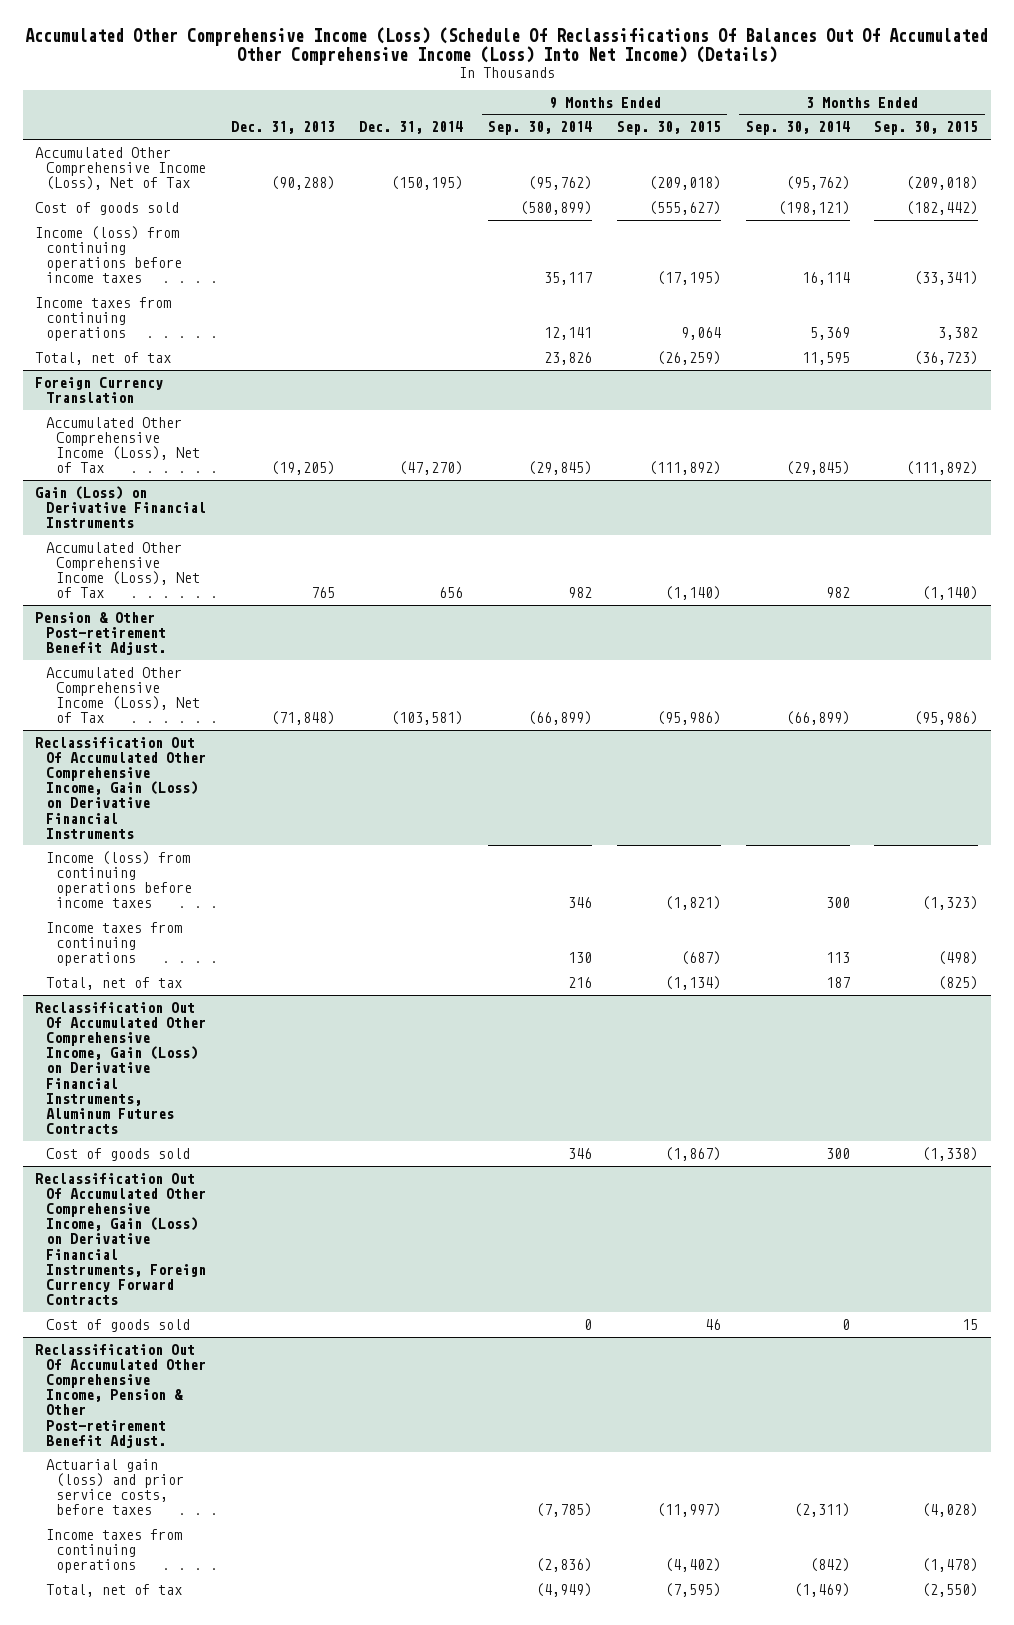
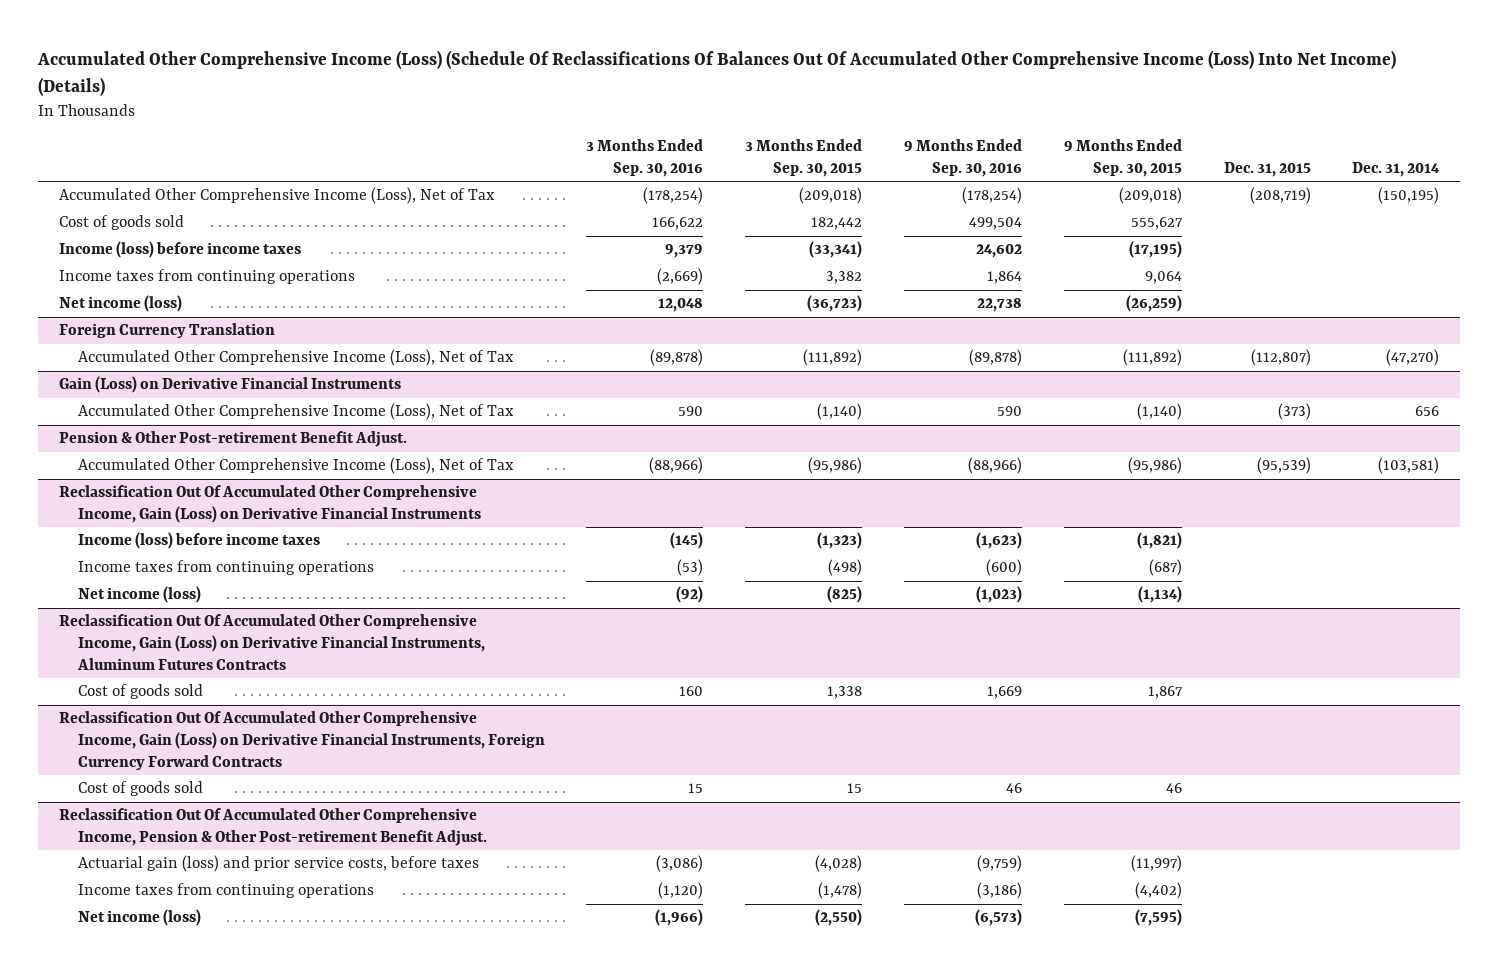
[230,121,335,135] Dec. 31, 2013 -> none
[488,121,593,136] Sep. 30, 2014 -> none
[745,121,850,136] Sep. 30, 2014 -> none
none -> [586,139,704,177] 3 Months Ended Sep. 30, 2016
none -> [903,139,1022,177] 9 Months Ended Sep. 30, 2016
none -> [1223,161,1311,177] Dec. 31, 2015
[648,200,721,215] (555,627) -> [1130,217,1183,231] 555,627
[906,200,979,215] (182,442) -> [811,217,863,231] 182,442
[35,225,182,284] Income (loss) from continuing operations before income taxes -> [59,241,302,259] Income (loss) before income taxes
[35,351,172,365] Total, net of tax -> [59,295,183,313] Net income (loss)
[45,850,193,909] Income (loss) from continuing operations before income taxes -> [77,532,320,550] Income (loss) before income taxes
[45,976,182,990] Total, net of tax -> [77,586,201,604] Net income (loss)
[664,1146,721,1161] (1,867) -> [1147,686,1183,700] 1,867
[922,1146,979,1161] (1,338) -> [827,686,863,700] 1,338
[45,1583,182,1597] Total, net of tax -> [77,909,201,927] Net income (loss)

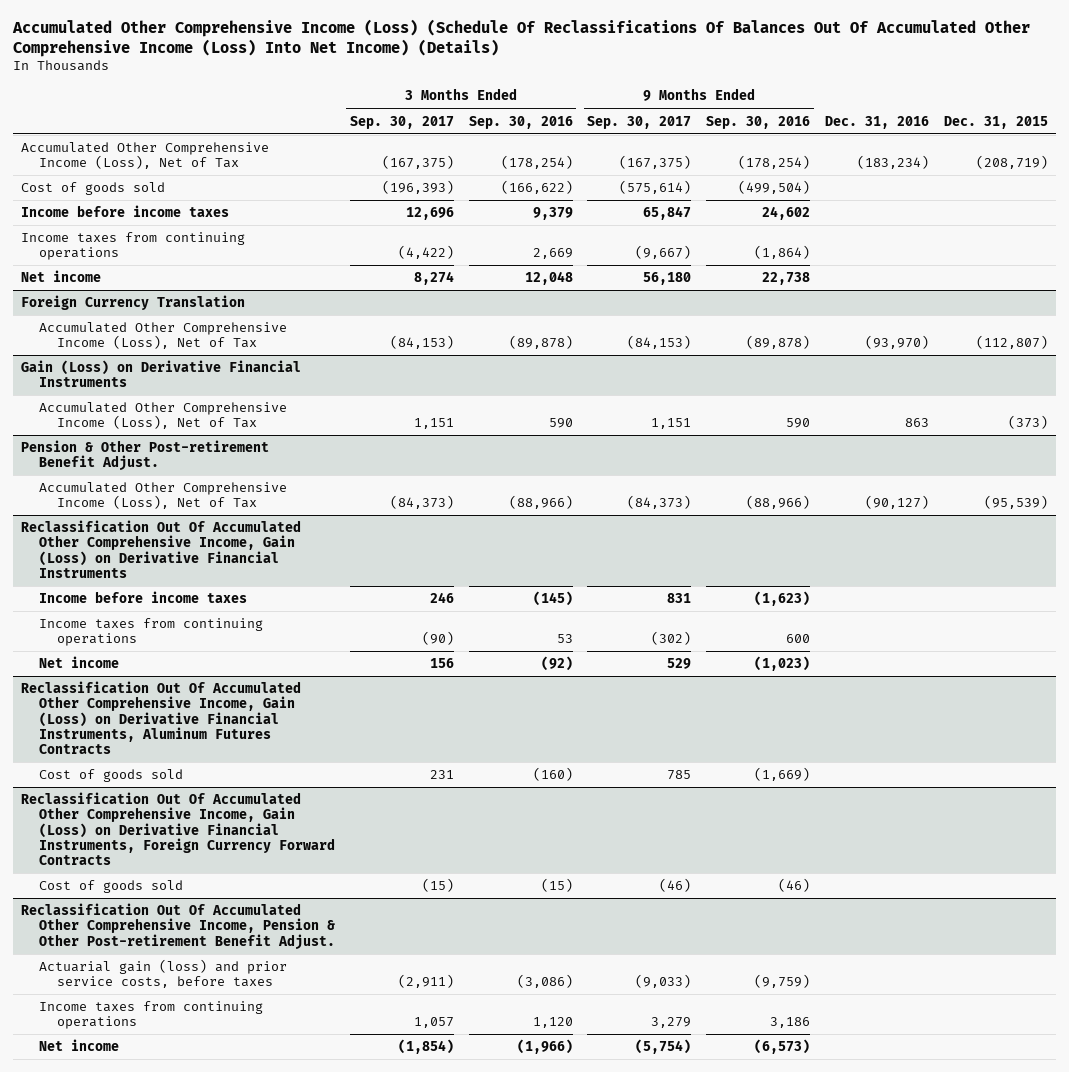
[745,139,863,177] 3 Months Ended Sep. 30, 2015 -> none
[1063,139,1182,177] 9 Months Ended Sep. 30, 2015 -> none
[1352,161,1441,177] Dec. 31, 2014 -> none
none -> [349,115,454,129] Sep. 30, 2017
none -> [587,115,692,129] Sep. 30, 2017
none -> [825,115,930,129] Dec. 31, 2016
[652,217,704,231] 166,622 -> [500,180,573,195] (166,622)
[968,217,1022,231] 499,504 -> [738,180,811,195] (499,504)
[59,241,302,259] Income (loss) before income taxes -> [20,205,229,218] Income before income taxes
[657,268,704,286] (2,669) -> [532,248,573,260] 2,669
[986,271,1022,285] 1,864 -> [754,245,811,260] (1,864)
[59,295,183,313] Net income (loss) -> [20,270,101,283] Net income
[77,532,320,550] Income (loss) before income taxes -> [38,591,247,604] Income before income taxes
[677,559,704,577] (53) -> [556,634,573,644] 53
[985,559,1022,577] (600) -> [786,634,811,644] 600
[77,586,201,604] Net income (loss) -> [38,656,119,669] Net income
[679,686,704,697] 160 -> [532,767,573,782] (160)
[986,686,1022,700] 1,669 -> [754,767,811,782] (1,669)
[688,783,704,794] 15 -> [540,878,573,893] (15)
[1005,783,1022,794] 46 -> [778,878,811,893] (46)
[658,882,704,900] (1,120) -> [532,1017,573,1029] 1,120
[976,882,1022,900] (3,186) -> [770,1017,811,1029] 3,186
[77,909,201,927] Net income (loss) -> [38,1039,119,1052] Net income

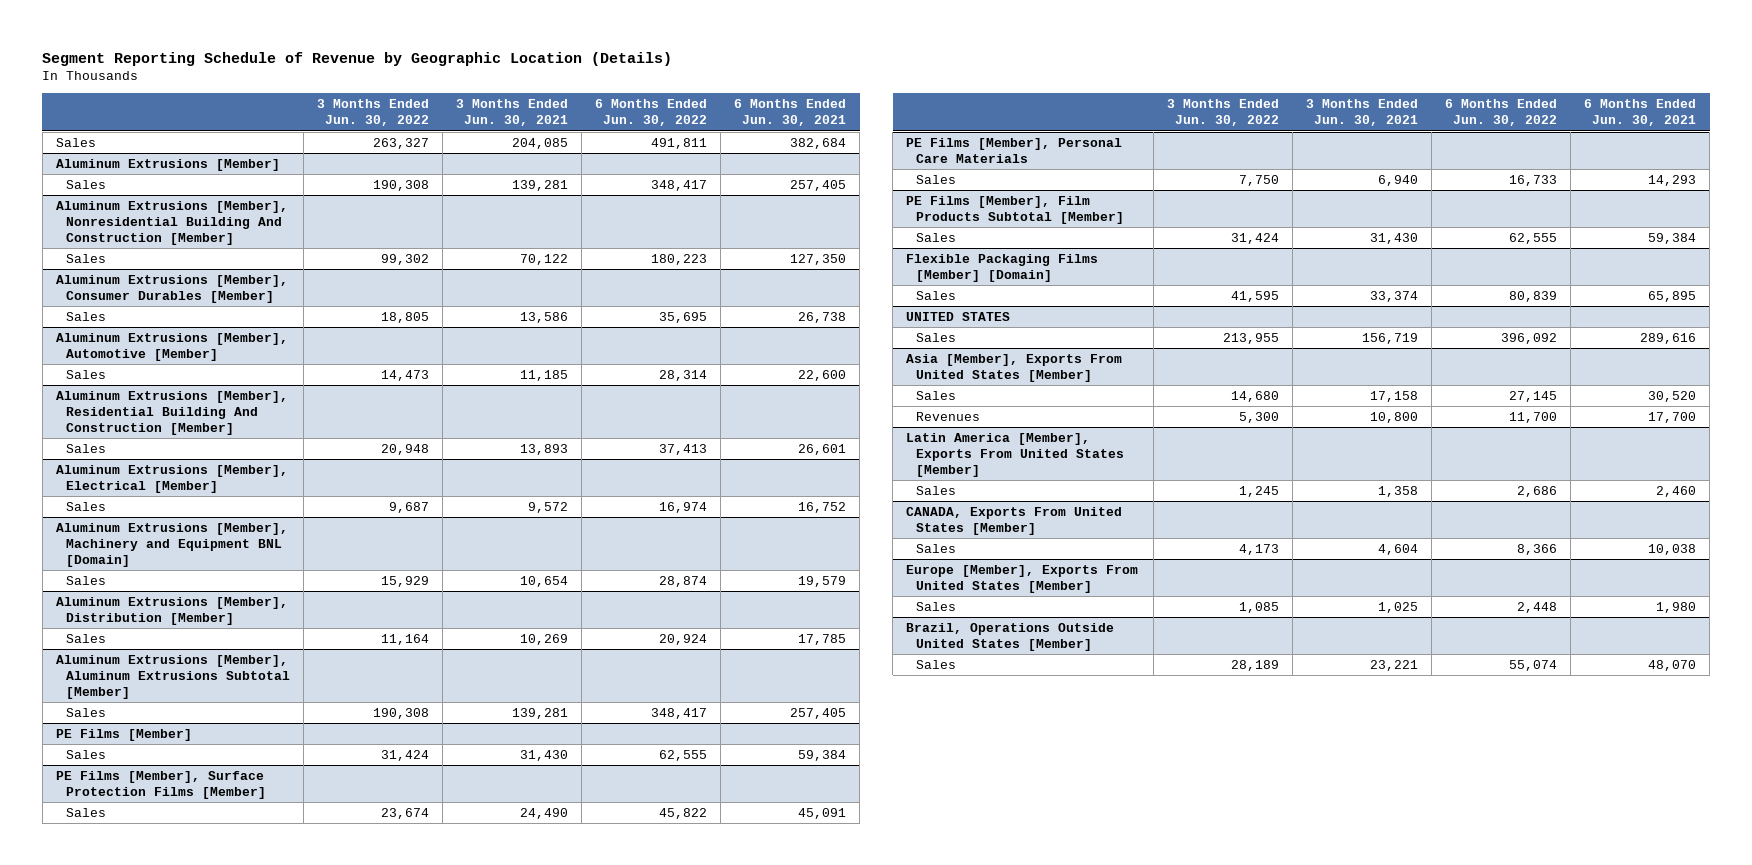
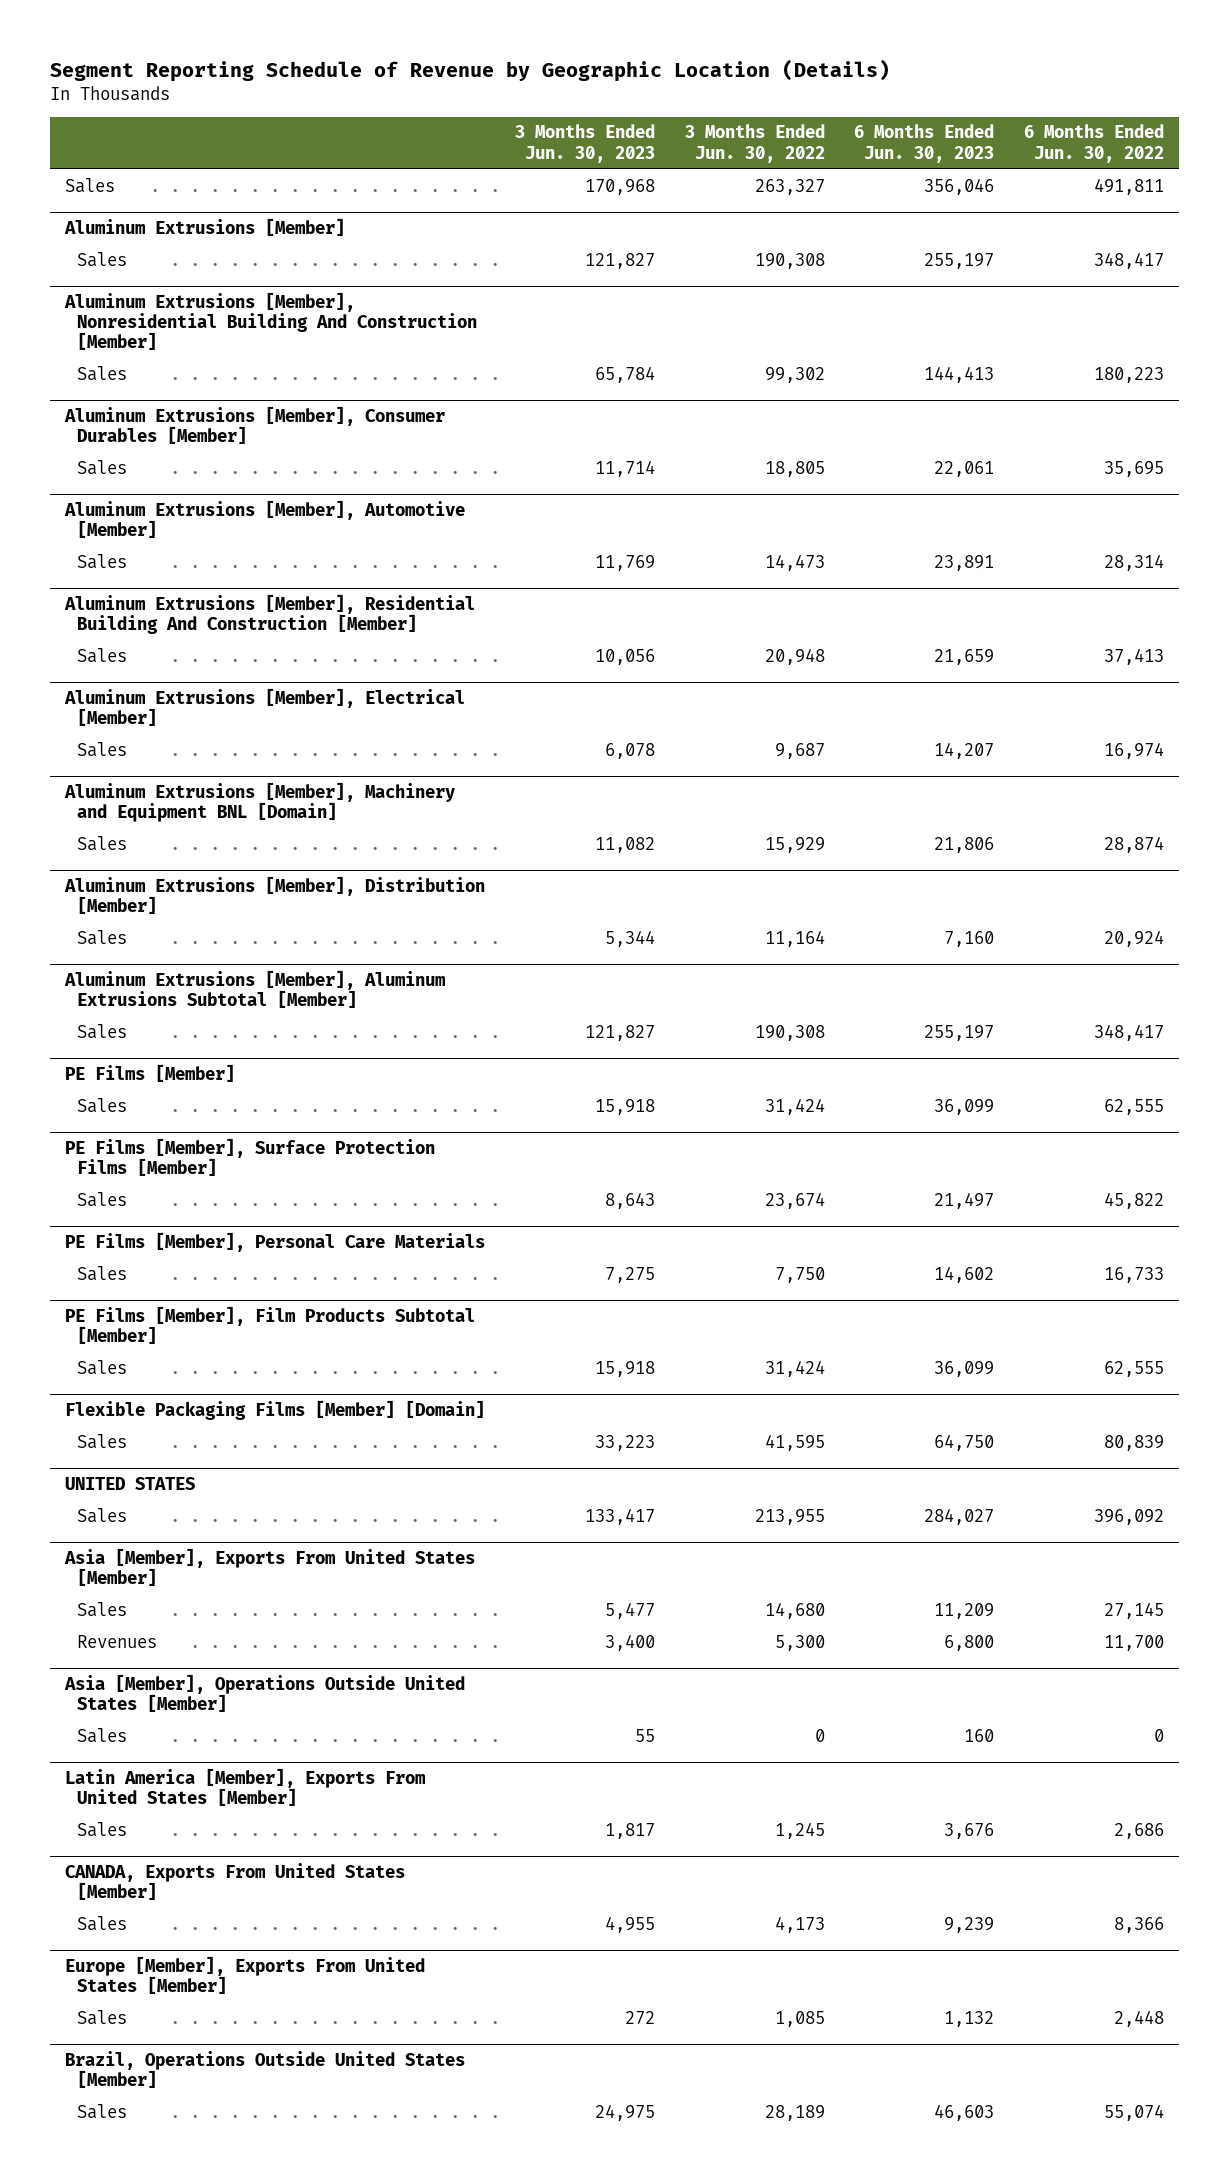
[456,99,569,127] 3 Months Ended Jun. 30, 2021 -> none
[734,99,847,127] 6 Months Ended Jun. 30, 2021 -> none
none -> [514,124,655,163] 3 Months Ended Jun. 30, 2023
none -> [854,124,995,163] 6 Months Ended Jun. 30, 2023
none -> [64,1673,466,1713] Asia [Member], Operations Outside United States [Member]
none -> [77,1727,128,1743] Sales

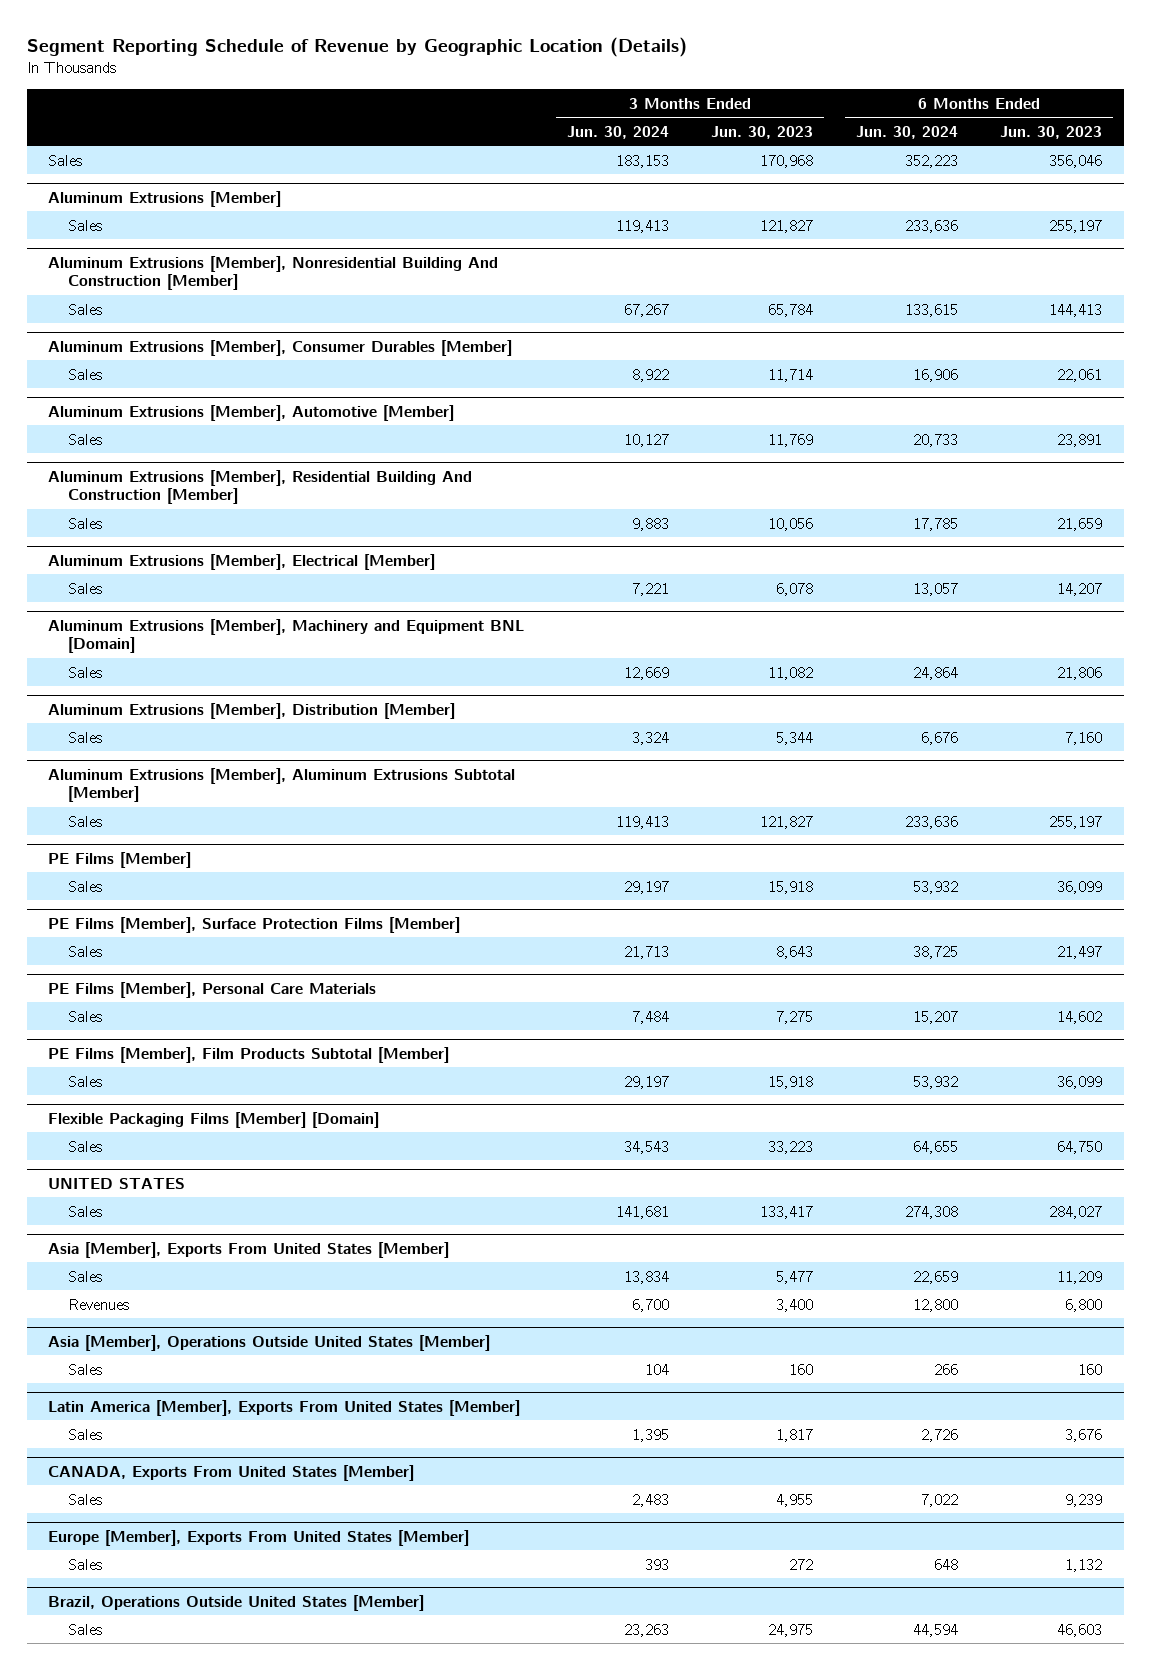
[684,124,825,163] 3 Months Ended Jun. 30, 2022 -> none
[1023,124,1164,163] 6 Months Ended Jun. 30, 2022 -> none
none -> [566,125,669,139] Jun. 30, 2024
none -> [855,125,958,139] Jun. 30, 2024
[634,1728,655,1742] 55 -> [789,1363,814,1375] 160

